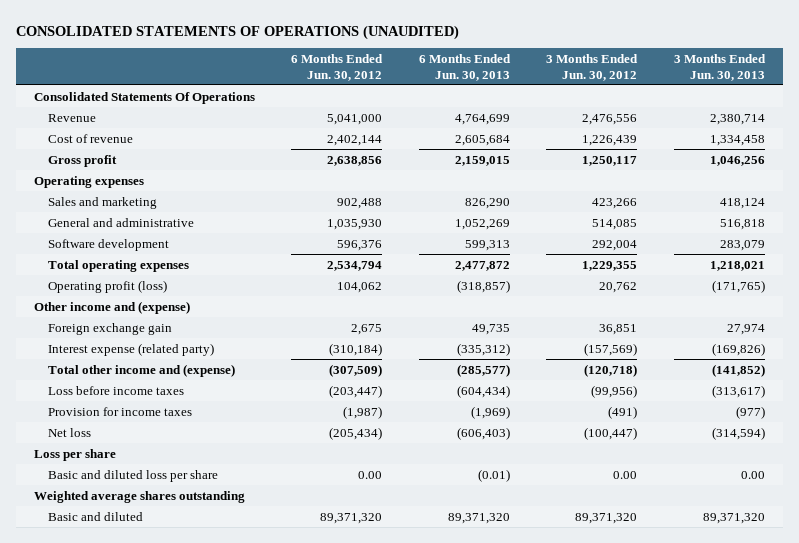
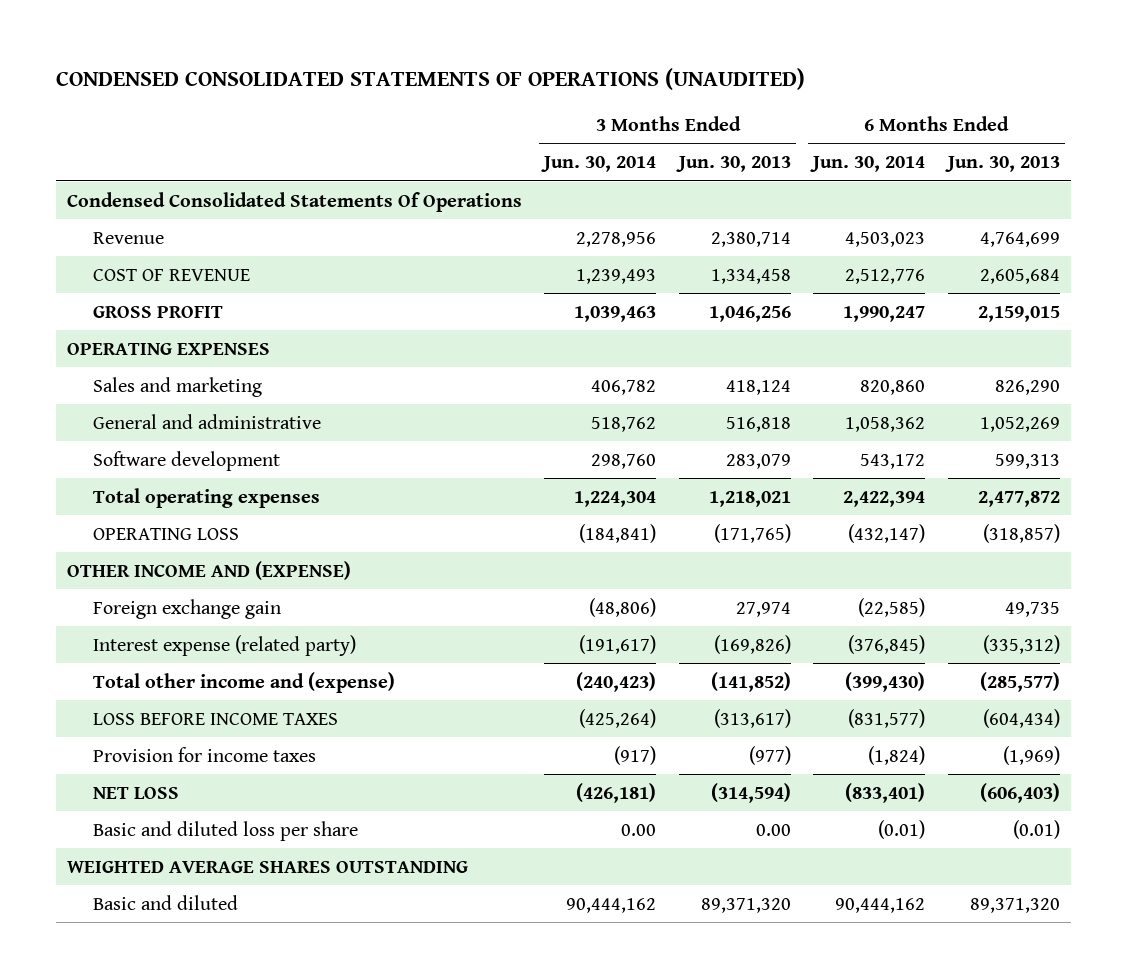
[15,24,459,40] CONSOLIDATED STATEMENTS OF OPERATIONS (UNAUDITED) -> [55,68,805,91] CONDENSED CONSOLIDATED STATEMENTS OF OPERATIONS (UNAUDITED)
[291,54,384,81] 6 Months Ended Jun. 30, 2012 -> none
[546,54,639,81] 3 Months Ended Jun. 30, 2012 -> none
none -> [541,156,657,173] Jun. 30, 2014
none -> [810,156,926,173] Jun. 30, 2014
[33,91,255,104] Consolidated Statements Of Operations -> [66,191,522,212] Condensed Consolidated Statements Of Operations
[47,133,133,143] Cost of revenue -> [93,268,251,281] COST OF REVENUE
[47,154,117,167] Gross profit -> [93,305,224,318] GROSS PROFIT
[33,175,144,188] Operating expenses -> [66,342,270,355] OPERATING EXPENSES
[47,279,167,293] Operating profit (loss) -> [93,527,240,540] OPERATING LOSS
[33,300,190,314] Other income and (expense) -> [66,560,351,580] OTHER INCOME AND (EXPENSE)
[47,385,184,395] Loss before income taxes -> [93,712,339,725] LOSS BEFORE INCOME TAXES
[33,448,116,461] Loss per share -> none
[47,427,91,437] Net loss -> [93,786,180,799] NET LOSS
[33,490,245,503] Weighted average shares outstanding -> [66,860,468,873] WEIGHTED AVERAGE SHARES OUTSTANDING

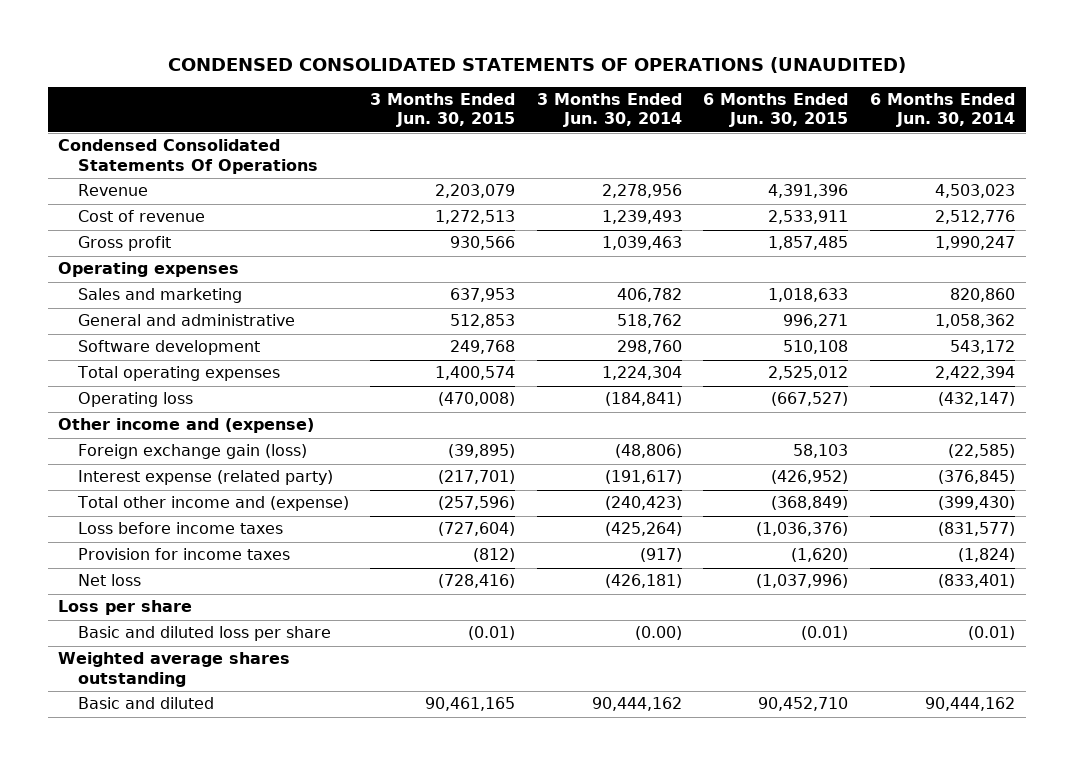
[675,156,791,173] Jun. 30, 2013 -> none
[944,156,1060,173] Jun. 30, 2013 -> none
none -> [370,93,516,128] 3 Months Ended Jun. 30, 2015
none -> [703,93,849,128] 6 Months Ended Jun. 30, 2015
[93,268,251,281] COST OF REVENUE -> [77,210,205,223] Cost of revenue
[93,305,224,318] GROSS PROFIT -> [77,236,171,252] Gross profit
[66,342,270,355] OPERATING EXPENSES -> [58,262,240,278] Operating expenses
[93,527,240,540] OPERATING LOSS -> [77,392,193,408] Operating loss
[66,560,351,580] OTHER INCOME AND (EXPENSE) -> [58,418,315,434] Other income and (expense)
[93,598,282,619] Foreign exchange gain -> [77,444,307,460] Foreign exchange gain (loss)
[93,712,339,725] LOSS BEFORE INCOME TAXES -> [77,522,283,535] Loss before income taxes
[93,786,180,799] NET LOSS -> [77,574,141,587] Net loss
none -> [58,600,193,616] Loss per share
[621,823,657,836] 0.00 -> [634,626,682,641] (0.00)
[66,860,468,873] WEIGHTED AVERAGE SHARES OUTSTANDING -> [58,652,291,687] Weighted average shares outstanding

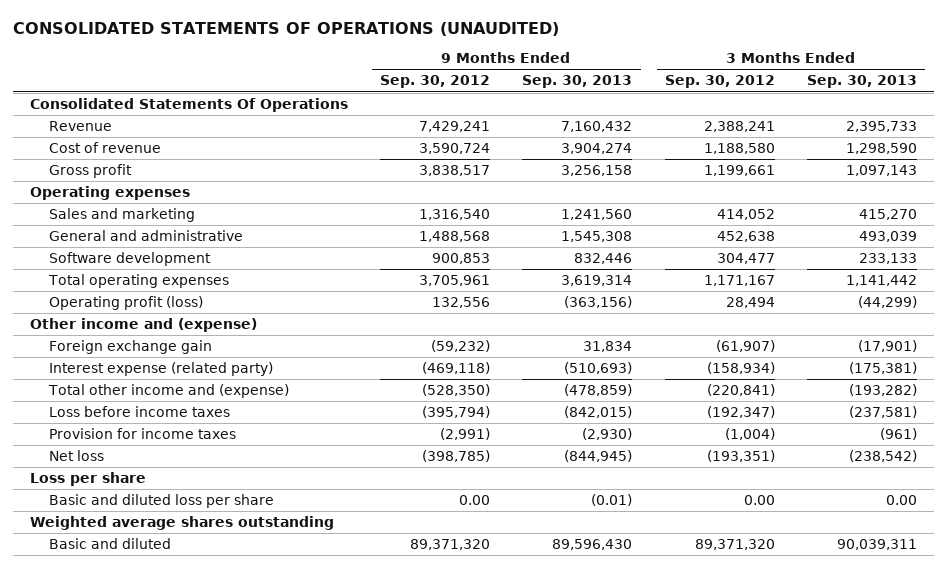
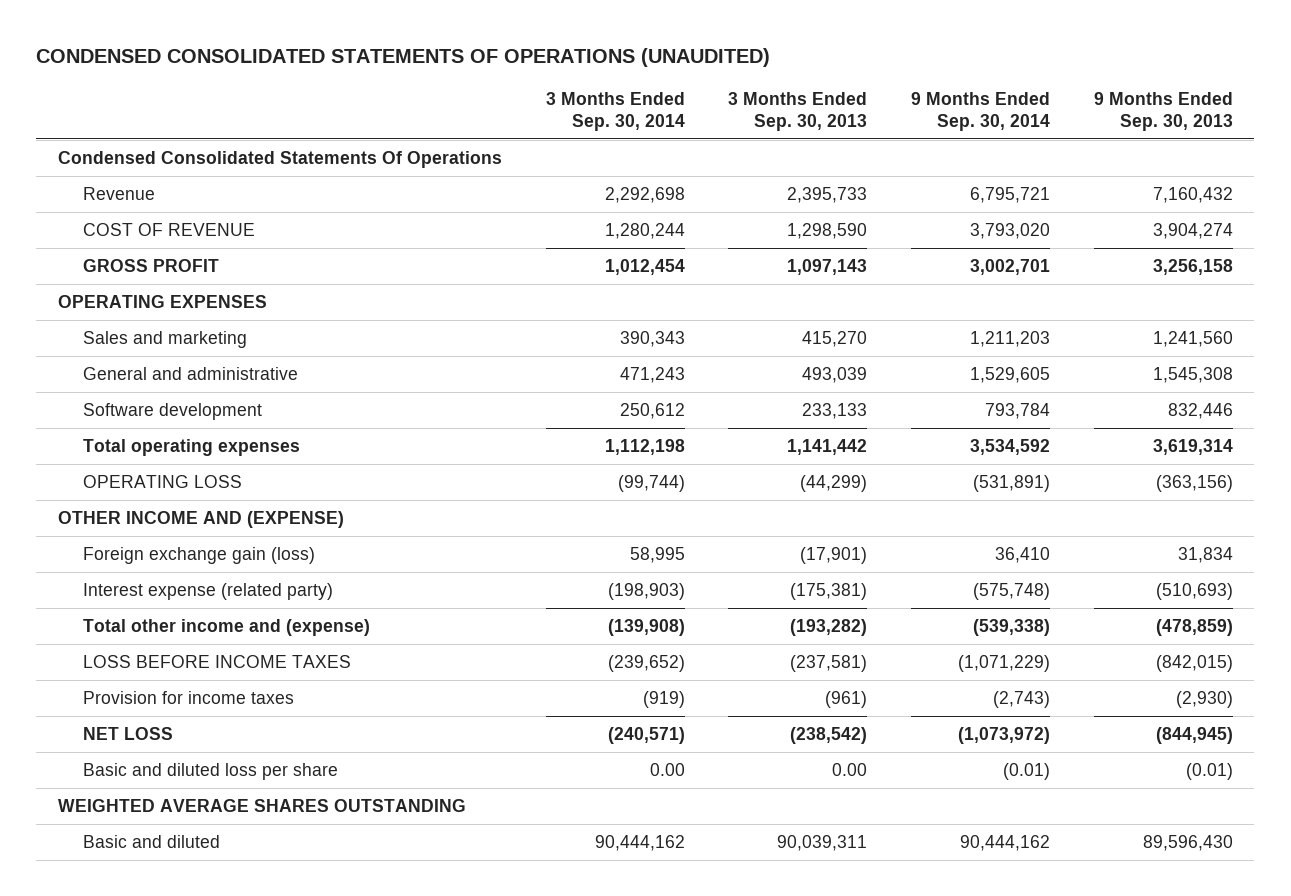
[13,22,560,37] CONSOLIDATED STATEMENTS OF OPERATIONS (UNAUDITED) -> [36,48,771,68] CONDENSED CONSOLIDATED STATEMENTS OF OPERATIONS (UNAUDITED)
[380,75,491,89] Sep. 30, 2012 -> none
[664,75,775,89] Sep. 30, 2012 -> none
none -> [545,91,685,131] 3 Months Ended Sep. 30, 2014
none -> [911,91,1051,131] 9 Months Ended Sep. 30, 2014
[29,97,348,112] Consolidated Statements Of Operations -> [58,150,503,168] Condensed Consolidated Statements Of Operations
[48,141,161,153] Cost of revenue -> [82,222,255,236] COST OF REVENUE
[48,163,132,178] Gross profit -> [82,258,219,272] GROSS PROFIT
[29,185,190,200] Operating expenses -> [58,294,268,308] OPERATING EXPENSES
[48,295,203,310] Operating profit (loss) -> [82,474,242,488] OPERATING LOSS
[29,317,257,332] Other income and (expense) -> [58,510,345,528] OTHER INCOME AND (EXPENSE)
[48,339,212,354] Foreign exchange gain -> [82,546,315,564] Foreign exchange gain (loss)
[48,405,230,417] Loss before income taxes -> [82,654,351,668] LOSS BEFORE INCOME TAXES
[29,471,146,486] Loss per share -> none
[48,449,104,461] Net loss -> [82,726,173,740] NET LOSS
[29,515,334,530] Weighted average shares outstanding -> [58,798,467,812] WEIGHTED AVERAGE SHARES OUTSTANDING

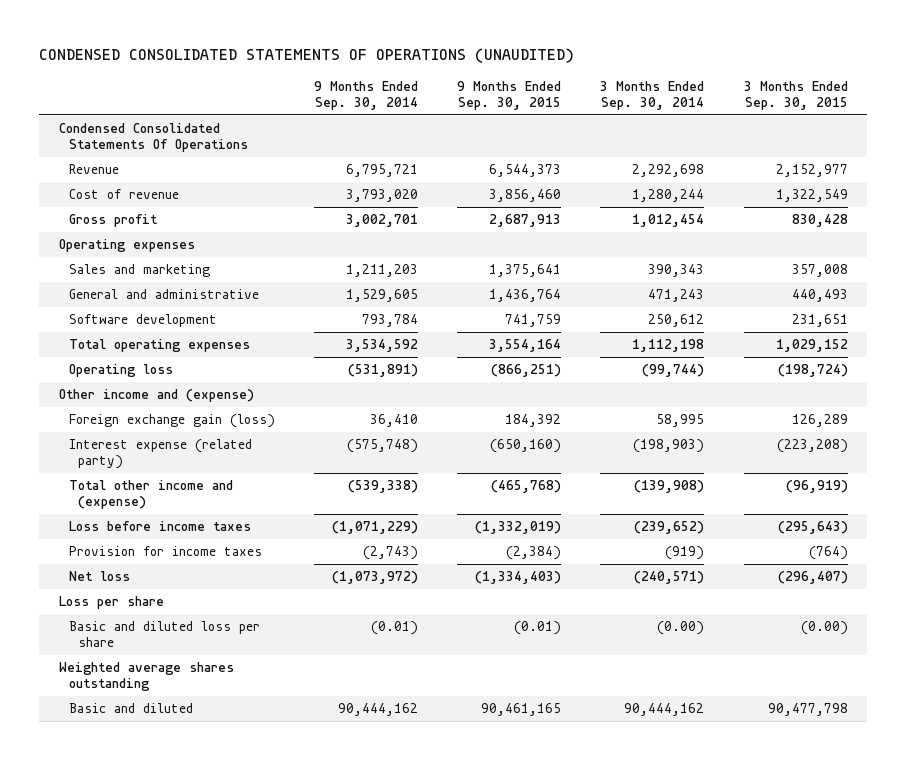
[728,91,868,131] 3 Months Ended Sep. 30, 2013 -> none
[1093,91,1233,131] 9 Months Ended Sep. 30, 2013 -> none
none -> [457,80,562,110] 9 Months Ended Sep. 30, 2015
none -> [743,80,848,110] 3 Months Ended Sep. 30, 2015
[82,222,255,236] COST OF REVENUE -> [68,189,179,200] Cost of revenue
[82,258,219,272] GROSS PROFIT -> [68,214,158,228] Gross profit
[58,294,268,308] OPERATING EXPENSES -> [58,239,195,253] Operating expenses
[82,474,242,488] OPERATING LOSS -> [68,364,173,378] Operating loss
[58,510,345,528] OTHER INCOME AND (EXPENSE) -> [58,389,254,403] Other income and (expense)
[82,654,351,668] LOSS BEFORE INCOME TAXES -> [68,521,251,532] Loss before income taxes
[82,726,173,740] NET LOSS -> [68,571,130,582] Net loss
none -> [58,596,164,610] Loss per share
[649,762,685,776] 0.00 -> [657,621,705,636] (0.00)
[58,798,467,812] WEIGHTED AVERAGE SHARES OUTSTANDING -> [58,662,234,692] Weighted average shares outstanding

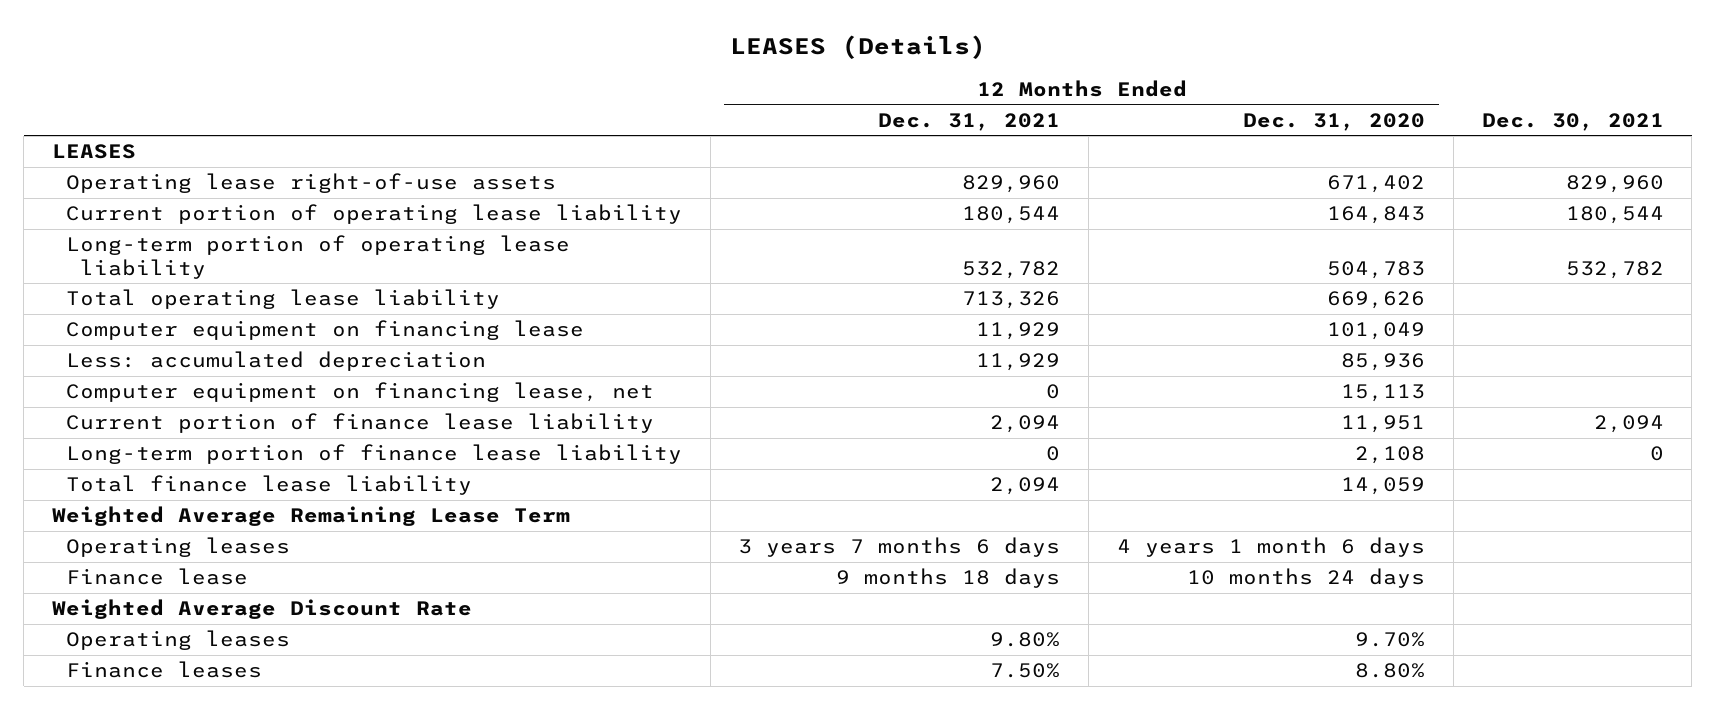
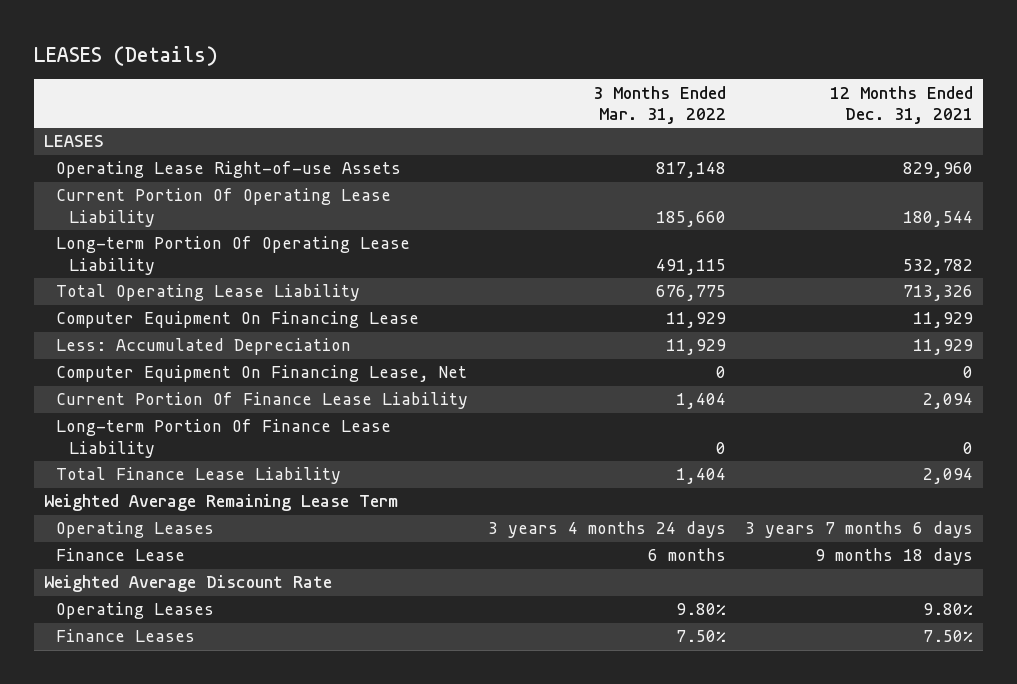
[1242,112,1425,131] Dec. 31, 2020 -> none
[1481,112,1664,131] Dec. 30, 2021 -> none
none -> [592,85,726,124] 3 Months Ended Mar. 31, 2022
[65,173,556,194] Operating lease right-of-use assets -> [56,161,402,179] Operating Lease Right-of-use Assets
[65,204,682,225] Current portion of operating lease liability -> [56,188,392,227] Current Portion Of Operating Lease Liability
[65,235,570,279] Long-term portion of operating lease liability -> [56,236,411,275] Long-term Portion Of Operating Lease Liability
[65,289,500,310] Total operating lease liability -> [56,284,361,302] Total Operating Lease Liability
[65,320,584,341] Computer equipment on financing lease -> [56,311,420,329] Computer Equipment On Financing Lease
[65,351,486,372] Less: accumulated depreciation -> [56,338,352,356] Less: Accumulated Depreciation
[65,382,654,403] Computer equipment on financing lease, net -> [56,365,468,383] Computer Equipment On Financing Lease, Net
[65,413,654,434] Current portion of finance lease liability -> [56,392,469,410] Current Portion Of Finance Lease Liability
[65,444,682,465] Long-term portion of finance lease liability -> [56,419,392,458] Long-term Portion Of Finance Lease Liability
[65,475,472,496] Total finance lease liability -> [56,467,342,485] Total Finance Lease Liability
[65,537,290,558] Operating leases -> [56,521,215,539] Operating Leases
[65,568,248,586] Finance lease -> [56,548,186,562] Finance Lease
[65,630,290,651] Operating leases -> [56,602,215,620] Operating Leases
[65,661,262,679] Finance leases -> [56,629,196,643] Finance Leases

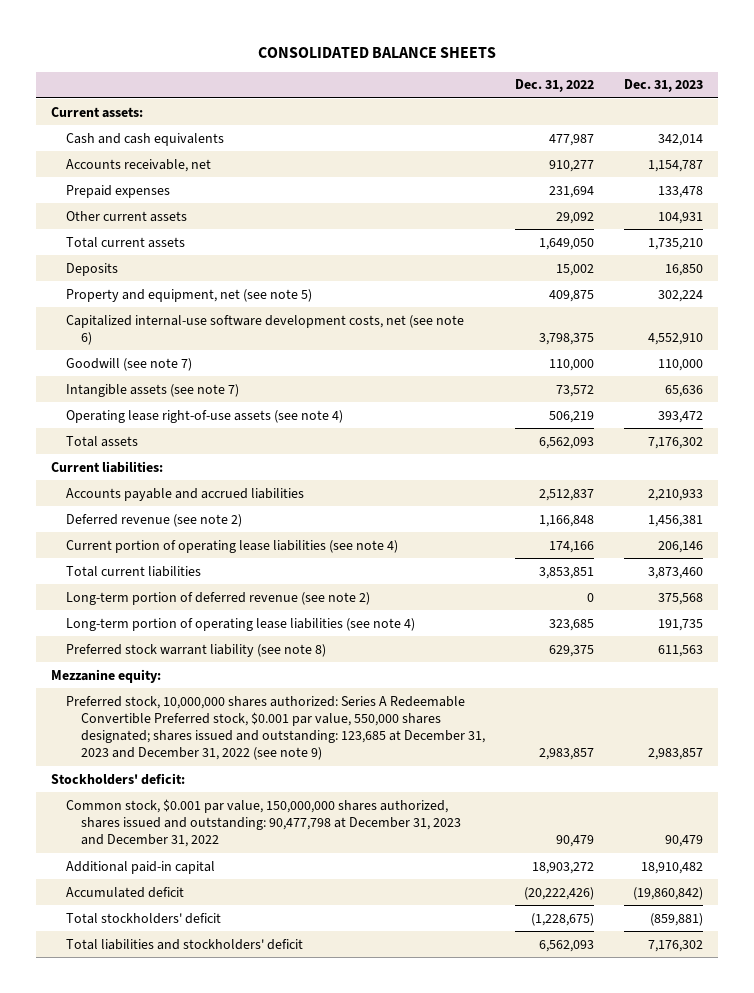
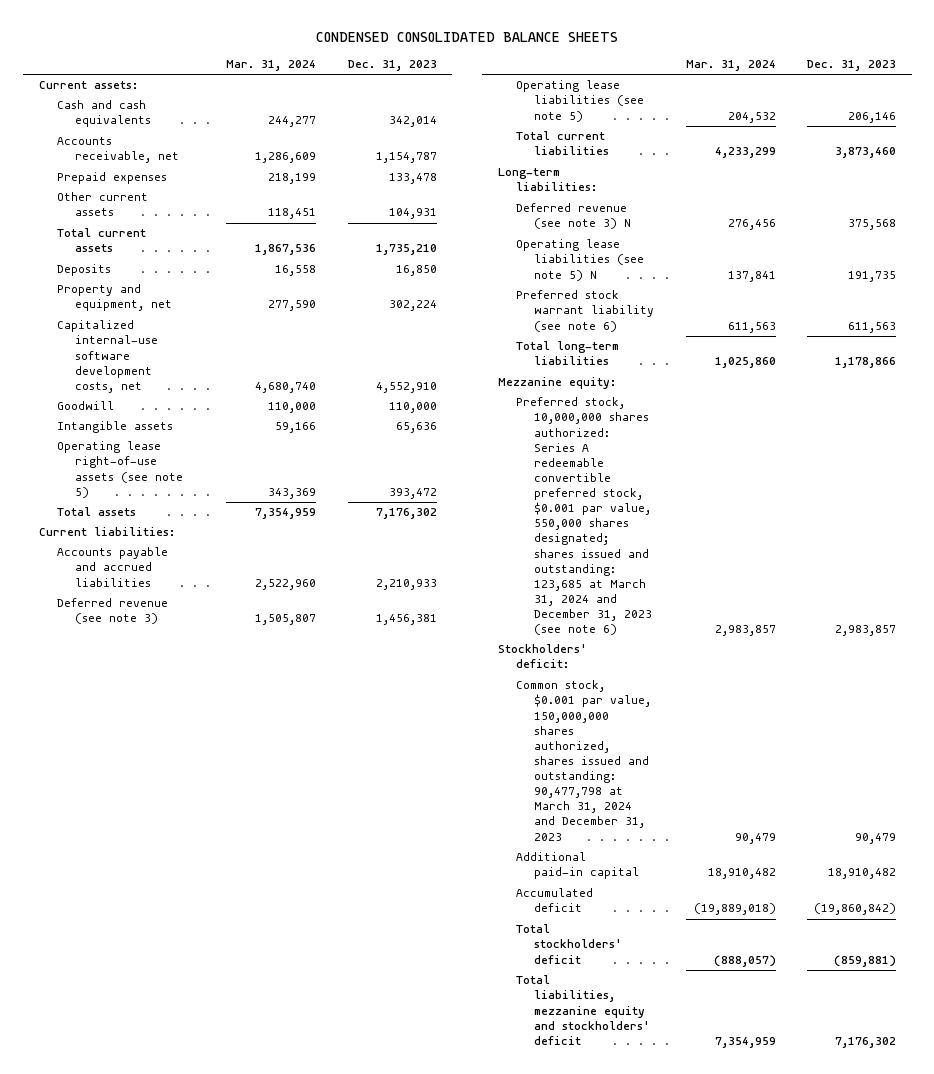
[258,46,497,58] CONSOLIDATED BALANCE SHEETS -> [316,31,619,42] CONDENSED CONSOLIDATED BALANCE SHEETS
[515,79,595,93] Dec. 31, 2022 -> none
none -> [226,59,317,71] Mar. 31, 2024
[66,288,313,302] Property and equipment, net (see note 5) -> [56,284,173,312] Property and equipment, net
[66,314,465,345] Capitalized internal-use software development costs, net (see note 6) -> [56,320,159,393] Capitalized internal-use software development costs, net
[66,357,193,371] Goodwill (see note 7) -> [56,401,114,411] Goodwill
[66,383,240,397] Intangible assets (see note 7) -> [56,421,173,434] Intangible assets
[66,409,344,423] Operating lease right-of-use assets (see note 4) -> [56,441,184,498] Operating lease right-of-use assets (see note 5)
[66,513,243,527] Deferred revenue (see note 2) -> [56,598,168,625] Deferred revenue (see note 3)
[66,539,399,553] Current portion of operating lease liabilities (see note 4) -> [516,80,645,122] Operating lease liabilities (see note 5)
none -> [497,168,598,192] Long-term liabilities:
[66,591,371,605] Long-term portion of deferred revenue (see note 2) -> [516,203,632,230] Deferred revenue (see note 3) N
[66,617,416,631] Long-term portion of operating lease liabilities (see note 4) -> [516,239,645,281] Operating lease liabilities (see note 5) N
[66,643,327,657] Preferred stock warrant liability (see note 8) -> [516,290,655,332] Preferred stock warrant liability (see note 6)
none -> [516,341,620,366] Total long-term liabilities
[66,695,486,761] Preferred stock, 10,000,000 shares authorized: Series A Redeemable Convertible Preferred stock, $0.001 par value, 550,000 shares designated; shares issued and outstanding: 123,685 at December 31, 2023 and December 31, 2022 (see note 9) -> [516,397,653,636] Preferred stock, 10,000,000 shares authorized: Series A redeemable convertible preferred stock, $0.001 par value, 550,000 shares designated; shares issued and outstanding: 123,685 at March 31, 2024 and December 31, 2023 (see note 6)
[66,798,462,848] Common stock, $0.001 par value, 150,000,000 shares authorized, shares issued and outstanding: 90,477,798 at December 31, 2023 and December 31, 2022 -> [516,680,652,841] Common stock, $0.001 par value, 150,000,000 shares authorized, shares issued and outstanding: 90,477,798 at March 31, 2024 and December 31, 2023
[66,938,304,950] Total liabilities and stockholders' deficit -> [516,975,651,1045] Total liabilities, mezzanine equity and stockholders' deficit

